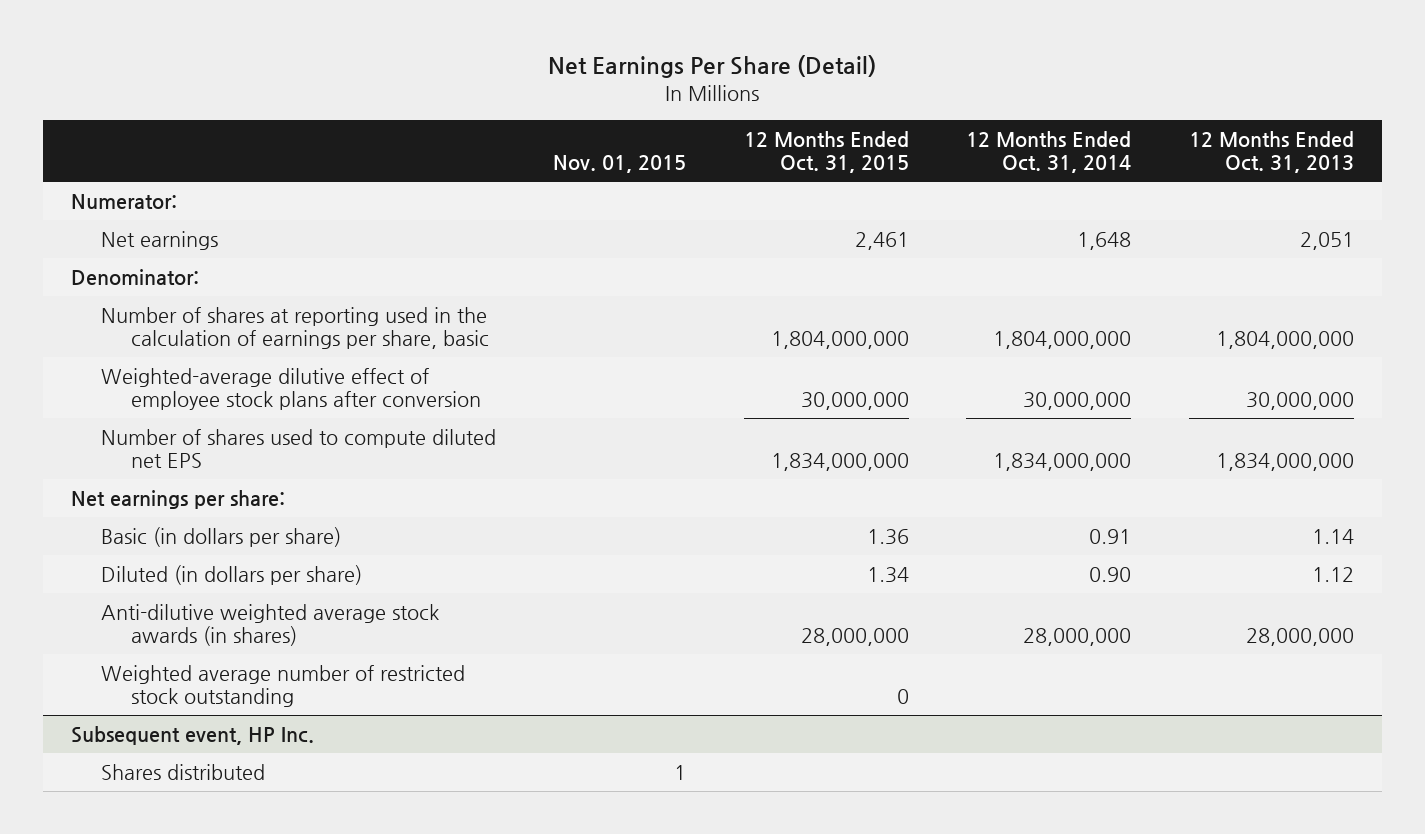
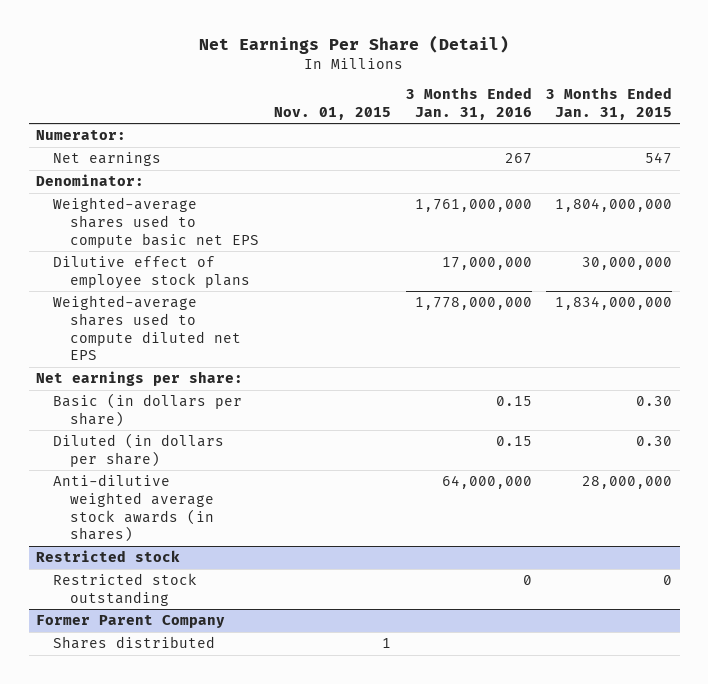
[743,130,909,174] 12 Months Ended Oct. 31, 2015 -> none
[966,130,1132,174] 12 Months Ended Oct. 31, 2014 -> none
[1188,130,1354,174] 12 Months Ended Oct. 31, 2013 -> none
none -> [405,86,532,120] 3 Months Ended Jan. 31, 2016
none -> [546,86,673,120] 3 Months Ended Jan. 31, 2015
[100,306,489,350] Number of shares at reporting used in the calculation of earnings per share, basic -> none
none -> [53,197,260,248] Weighted-average shares used to compute basic net EPS
[100,367,481,411] Weighted-average dilutive effect of employee stock plans after conversion -> [53,256,251,289] Dilutive effect of employee stock plans
[100,428,496,469] Number of shares used to compute diluted net EPS -> [53,295,242,361] Weighted-average shares used to compute diluted net EPS
[100,664,465,708] Weighted average number of restricted stock outstanding -> none
none -> [36,550,181,563] Restricted stock
none -> [53,573,198,606] Restricted stock outstanding
[71,725,315,745] Subsequent event, HP Inc. -> [36,615,226,629] Former Parent Company

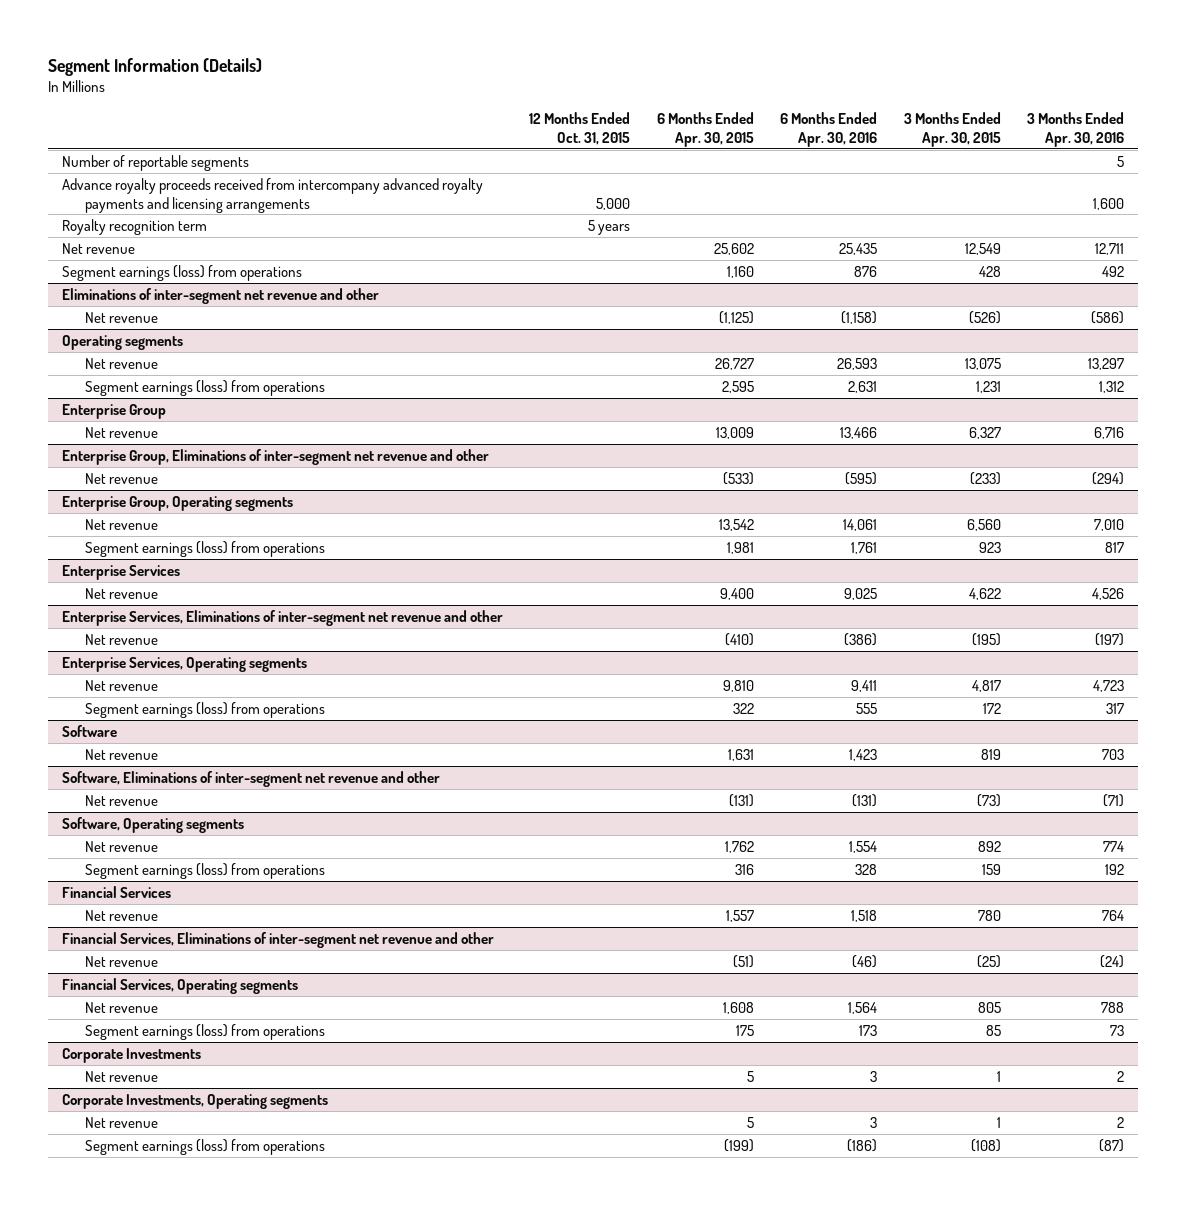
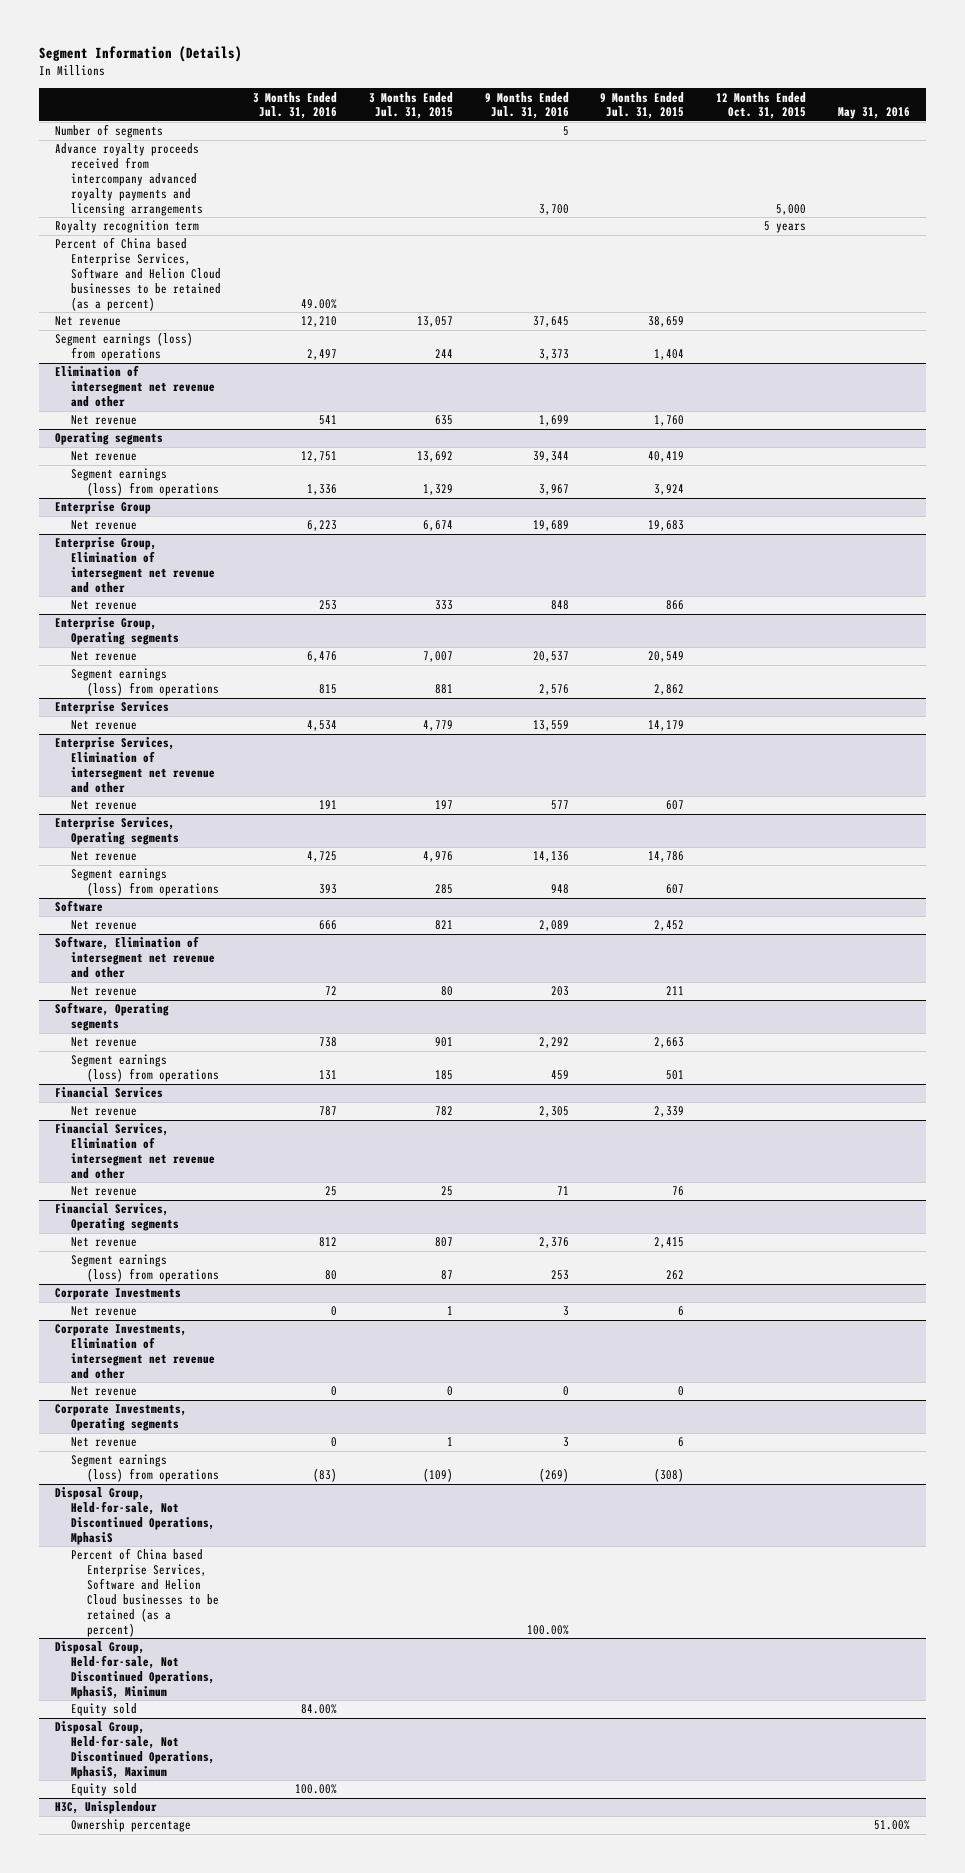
[656,112,754,147] 6 Months Ended Apr. 30, 2015 -> none
[780,112,878,147] 6 Months Ended Apr. 30, 2016 -> none
[903,112,1001,147] 3 Months Ended Apr. 30, 2015 -> none
[1027,112,1125,147] 3 Months Ended Apr. 30, 2016 -> none
none -> [252,91,337,120] 3 Months Ended Jul. 31, 2016
none -> [368,91,453,120] 3 Months Ended Jul. 31, 2015
none -> [484,91,569,120] 9 Months Ended Jul. 31, 2016
none -> [600,91,685,120] 9 Months Ended Jul. 31, 2015
none -> [838,107,911,120] May 31, 2016
[61,154,249,171] Number of reportable segments -> [54,124,163,139] Number of segments
none -> [54,237,221,311] Percent of China based Enterprise Services, Software and Helion Cloud businesses to be retained (as a percent)
[61,287,379,304] Eliminations of inter-segment net revenue and other -> [54,365,215,408] Elimination of intersegment net revenue and other
[61,448,489,465] Enterprise Group, Eliminations of inter-segment net revenue and other -> [54,537,215,593] Enterprise Group, Elimination of intersegment net revenue and other
[61,609,503,626] Enterprise Services, Eliminations of inter-segment net revenue and other -> [54,737,215,793] Enterprise Services, Elimination of intersegment net revenue and other
[61,770,440,787] Software, Eliminations of inter-segment net revenue and other -> [54,936,215,979] Software, Elimination of intersegment net revenue and other
[61,931,494,948] Financial Services, Eliminations of inter-segment net revenue and other -> [54,1123,215,1179] Financial Services, Elimination of intersegment net revenue and other
none -> [54,1324,215,1379] Corporate Investments, Elimination of intersegment net revenue and other
none -> [70,1386,137,1397] Net revenue
none -> [54,1487,215,1545] Disposal Group, Held-for-sale, Not Discontinued Operations, MphasiS
none -> [70,1548,220,1637] Percent of China based Enterprise Services, Software and Helion Cloud businesses to be retained (as a percent)
none -> [54,1641,215,1699] Disposal Group, Held-for-sale, Not Discontinued Operations, MphasiS, Minimum
none -> [70,1703,137,1717] Equity sold
none -> [54,1721,215,1779] Disposal Group, Held-for-sale, Not Discontinued Operations, MphasiS, Maximum
none -> [70,1783,137,1797] Equity sold
none -> [54,1801,157,1815] H3C, Unisplendour
none -> [70,1819,191,1833] Ownership percentage

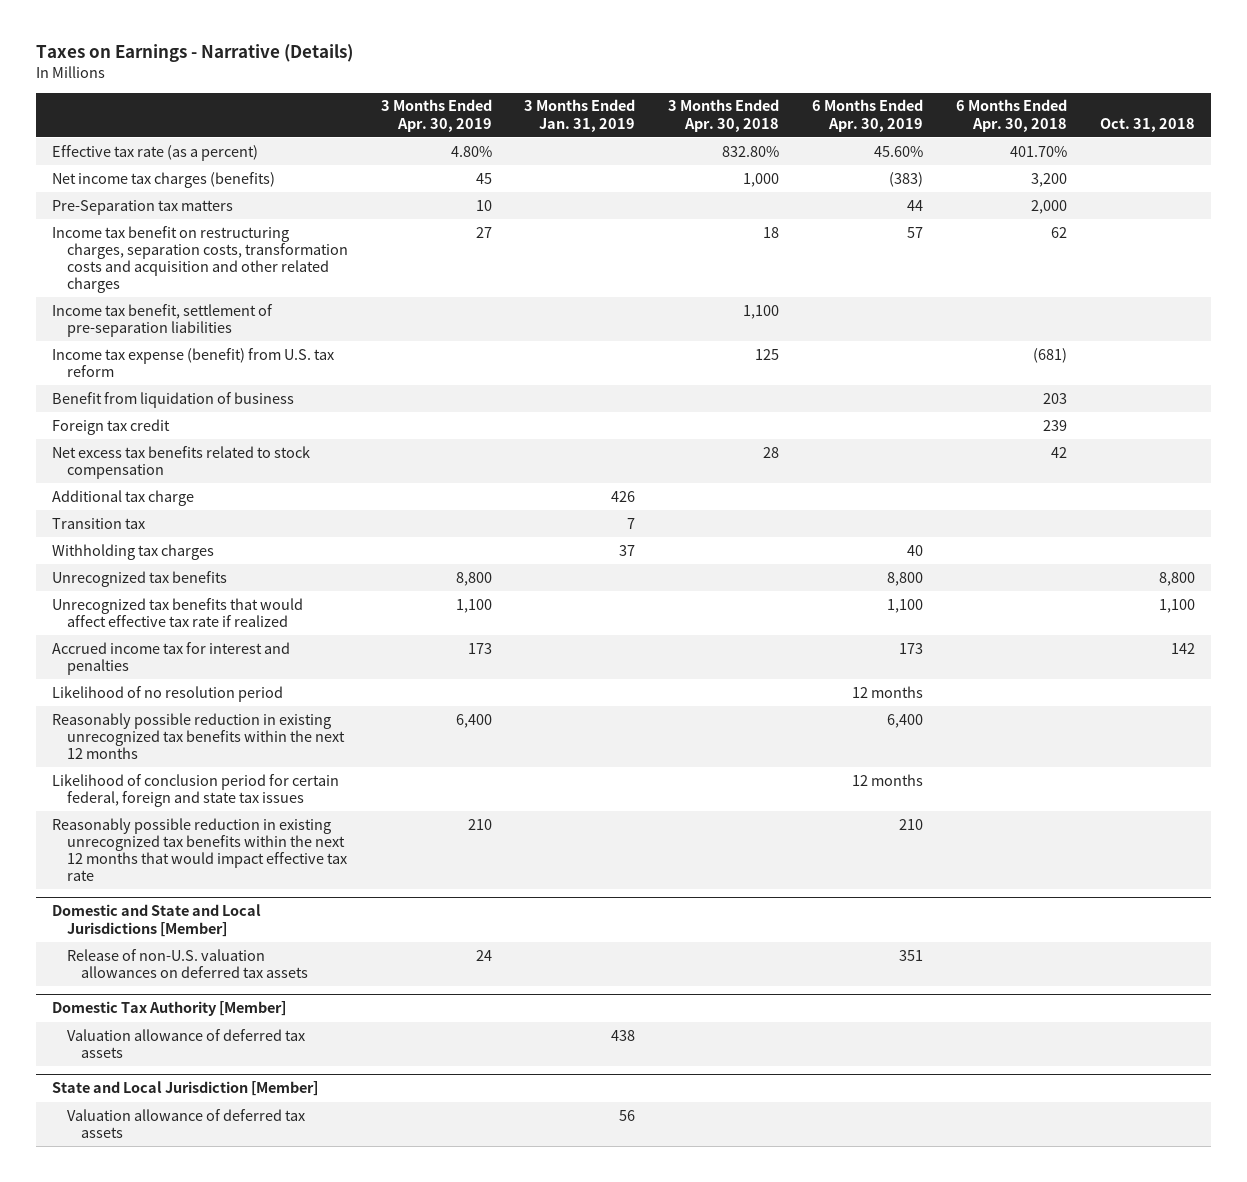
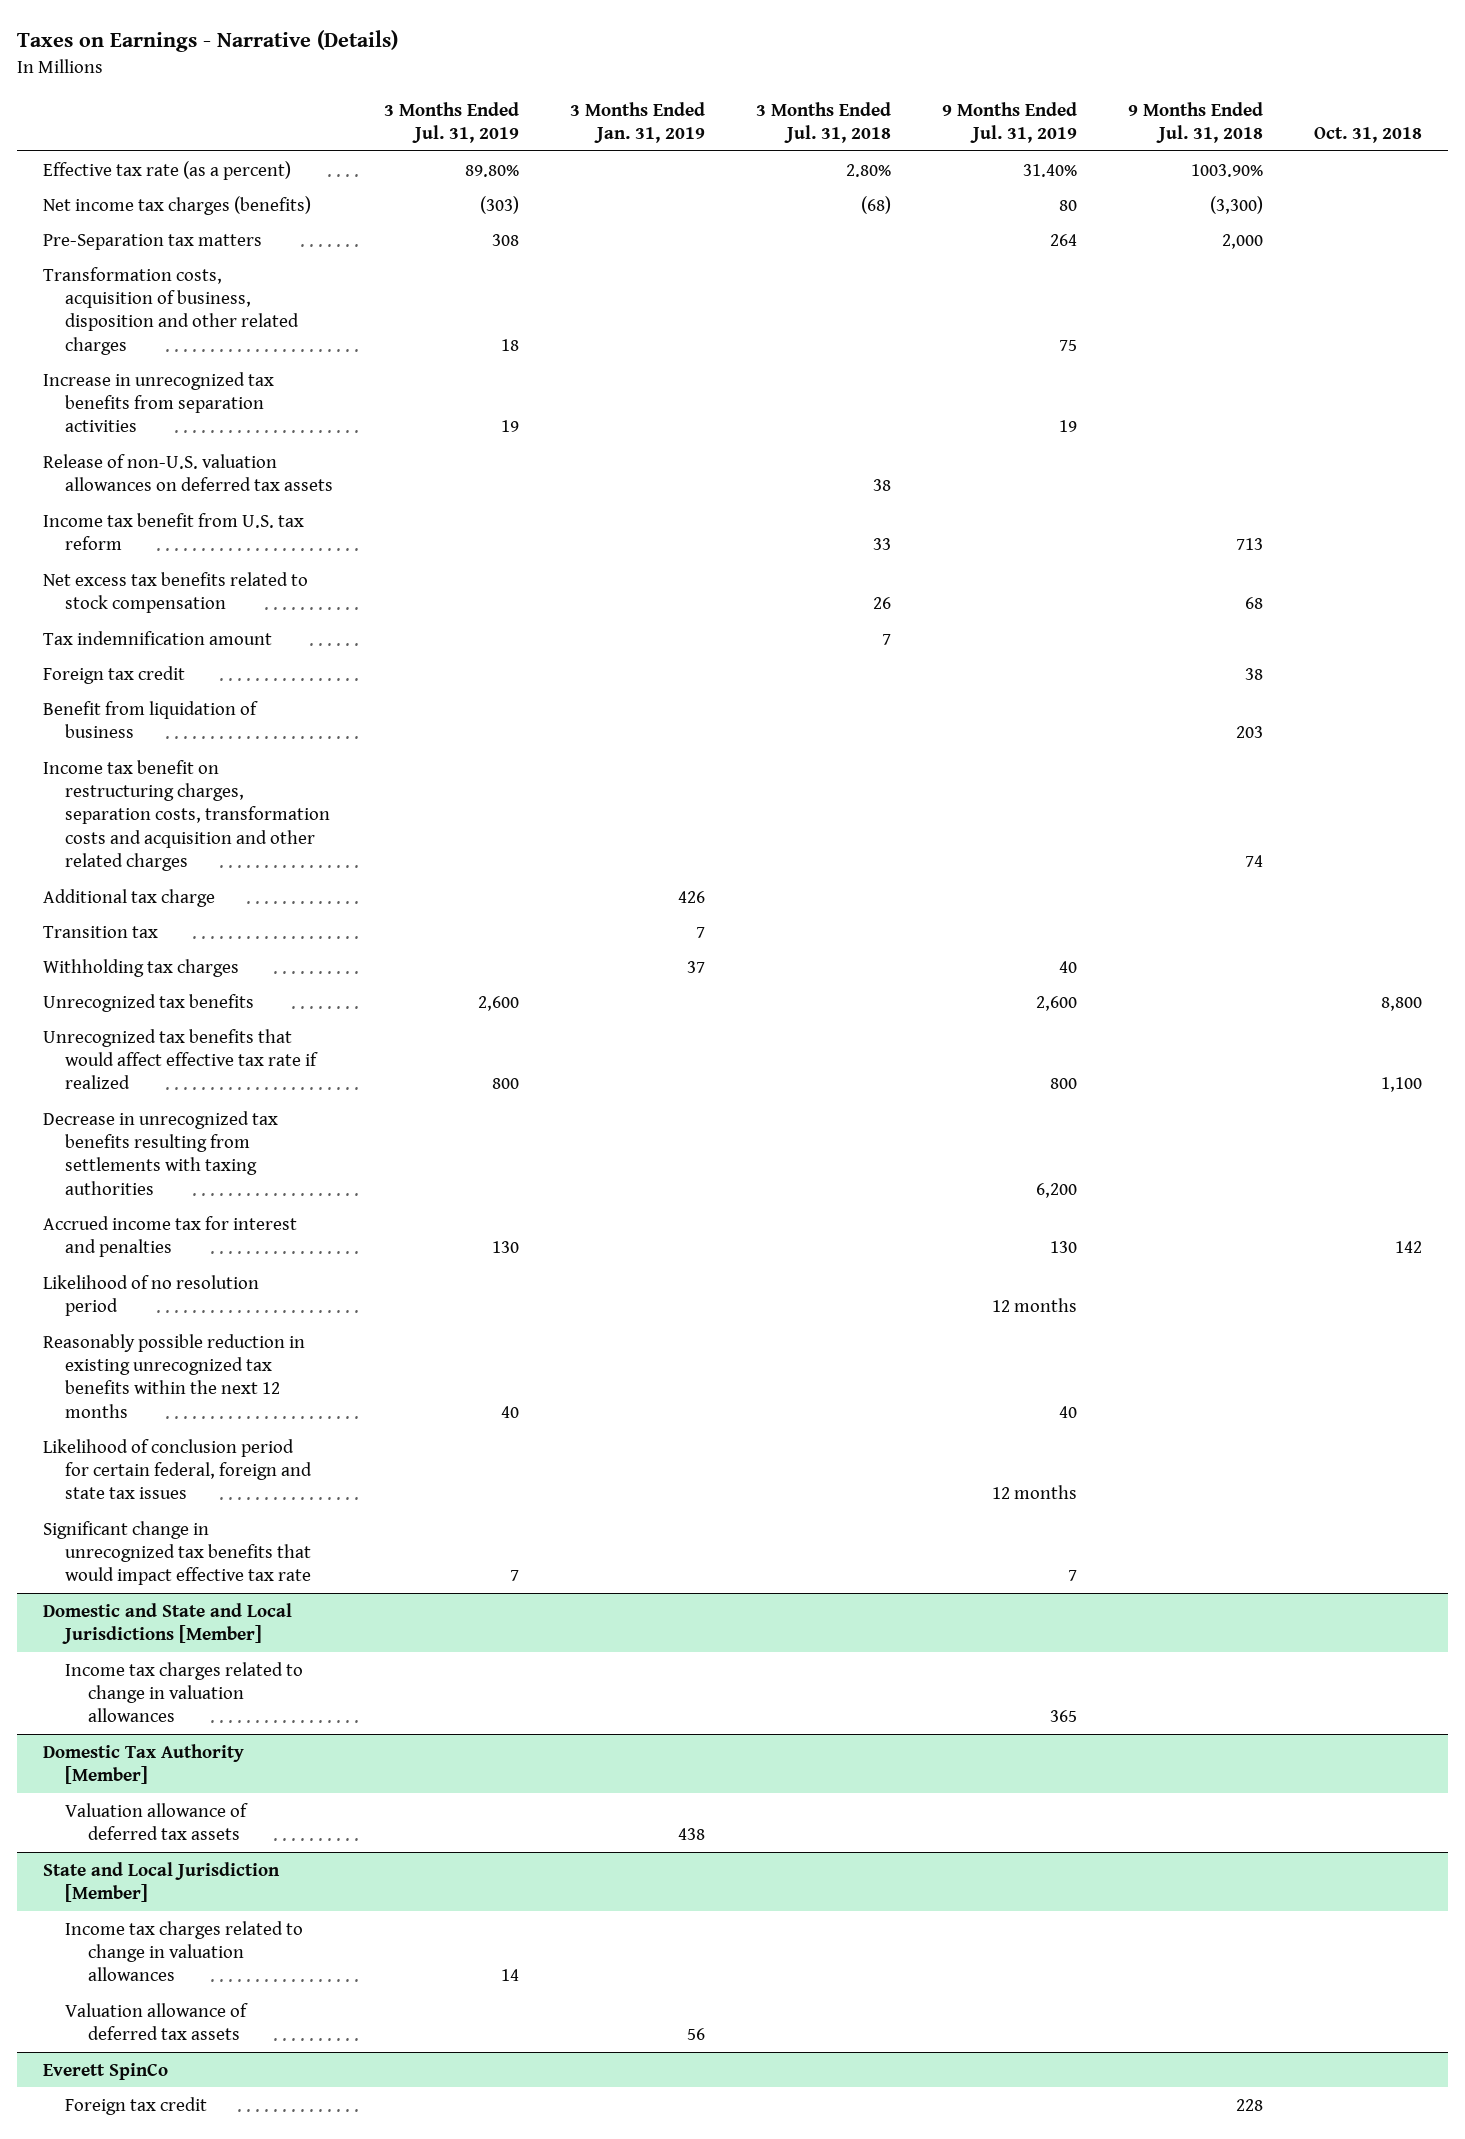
[380,99,492,132] 3 Months Ended Apr. 30, 2019 -> none
[668,99,780,132] 3 Months Ended Apr. 30, 2018 -> none
[812,99,924,132] 6 Months Ended Apr. 30, 2019 -> none
[956,99,1068,132] 6 Months Ended Apr. 30, 2018 -> none
none -> [384,101,520,144] 3 Months Ended Jul. 31, 2019
none -> [756,101,892,144] 3 Months Ended Jul. 31, 2018
none -> [942,101,1078,144] 9 Months Ended Jul. 31, 2019
none -> [1128,101,1264,144] 9 Months Ended Jul. 31, 2018
[52,303,274,337] Income tax benefit, settlement of pre-separation liabilities -> none
none -> [42,266,300,355] Transformation costs, acquisition of business, disposition and other related charges
none -> [42,371,274,433] Increase in unrecognized tax benefits from separation activities
none -> [42,453,334,491] Release of non-U.S. valuation allowances on deferred tax assets
[52,347,335,377] Income tax expense (benefit) from U.S. tax reform -> [42,512,304,550] Income tax benefit from U.S. tax reform
none -> [42,630,272,645] Tax indemnification amount
[52,418,171,435] Foreign tax credit -> [42,665,185,684] Foreign tax credit
[52,391,295,408] Benefit from liquidation of business -> [42,700,258,738] Benefit from liquidation of business
[52,225,348,294] Income tax benefit on restructuring charges, separation costs, transformation costs and acquisition and other related charges -> [42,759,331,871] Income tax benefit on restructuring charges, separation costs, transformation costs and acquisition and other related charges
none -> [42,1110,278,1195] Decrease in unrecognized tax benefits resulting from settlements with taxing authorities
[52,817,347,882] Reasonably possible reduction in existing unrecognized tax benefits within the next 12 months that would impact effective tax rate -> [42,1520,312,1586] Significant change in unrecognized tax benefits that would impact effective tax rate
[66,948,309,978] Release of non-U.S. valuation allowances on deferred tax assets -> [65,1661,304,1723] Income tax charges related to change in valuation allowances
none -> [65,1920,304,1982] Income tax charges related to change in valuation allowances
none -> [42,2062,168,2080] Everett SpinCo
none -> [65,2096,208,2115] Foreign tax credit

